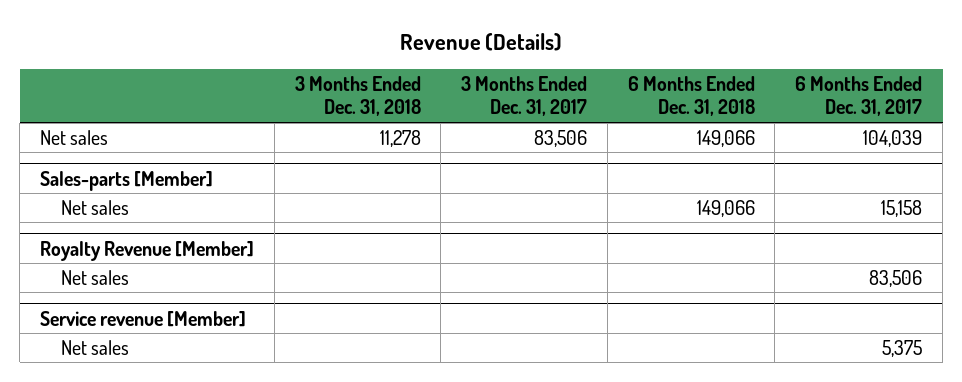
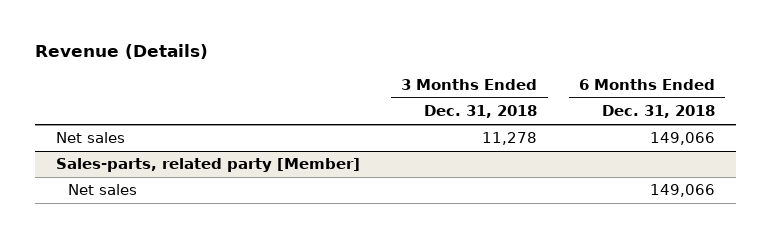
[461,75,588,117] 3 Months Ended Dec. 31, 2017 -> none
[795,75,923,117] 6 Months Ended Dec. 31, 2017 -> none
[40,170,214,191] Sales-parts [Member] -> [55,158,360,173] Sales-parts, related party [Member]
[40,240,255,261] Royalty Revenue [Member] -> none
[61,269,130,285] Net sales -> none
[40,310,247,327] Service revenue [Member] -> none
[61,339,130,355] Net sales -> none

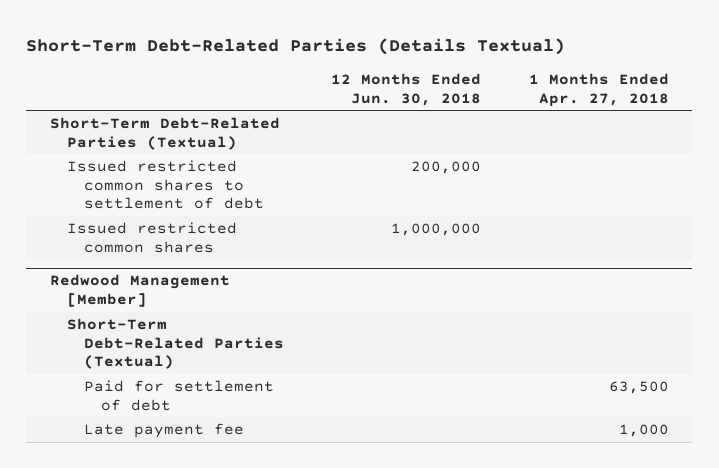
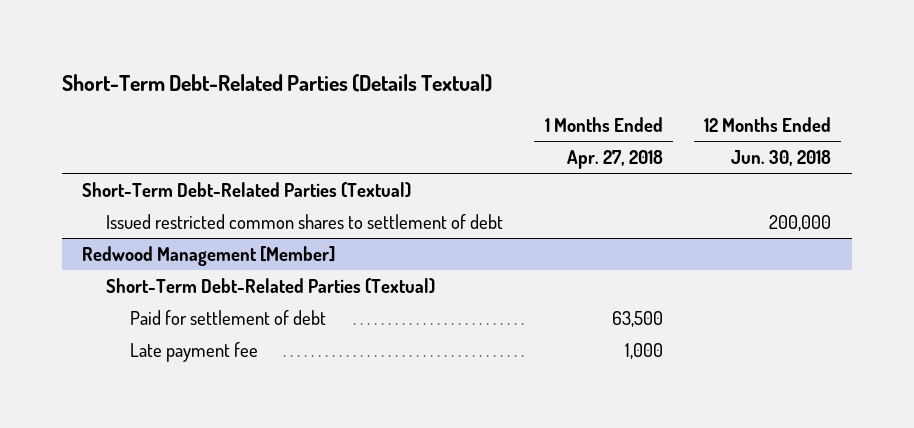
[67,222,238,253] Issued restricted common shares -> none

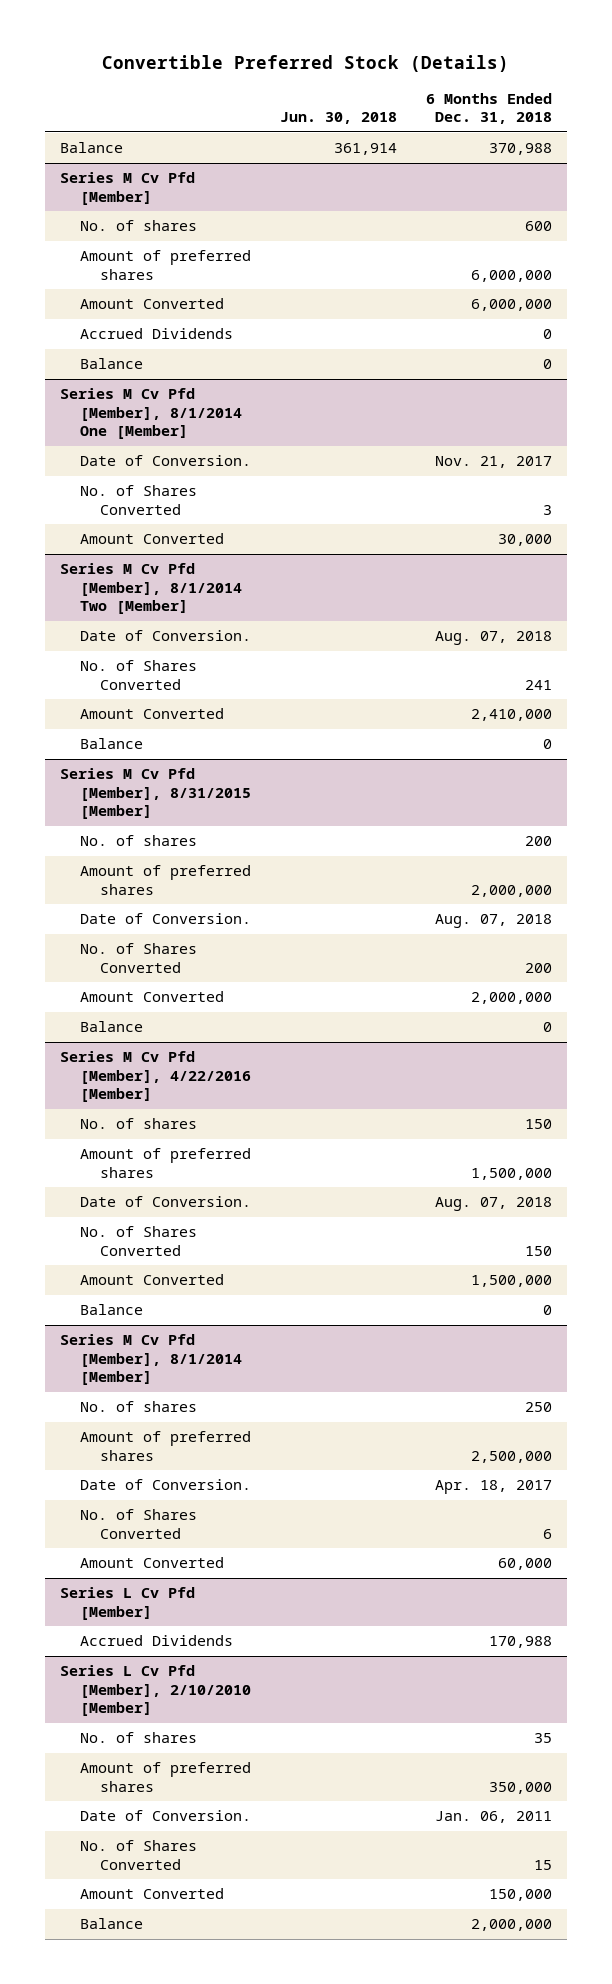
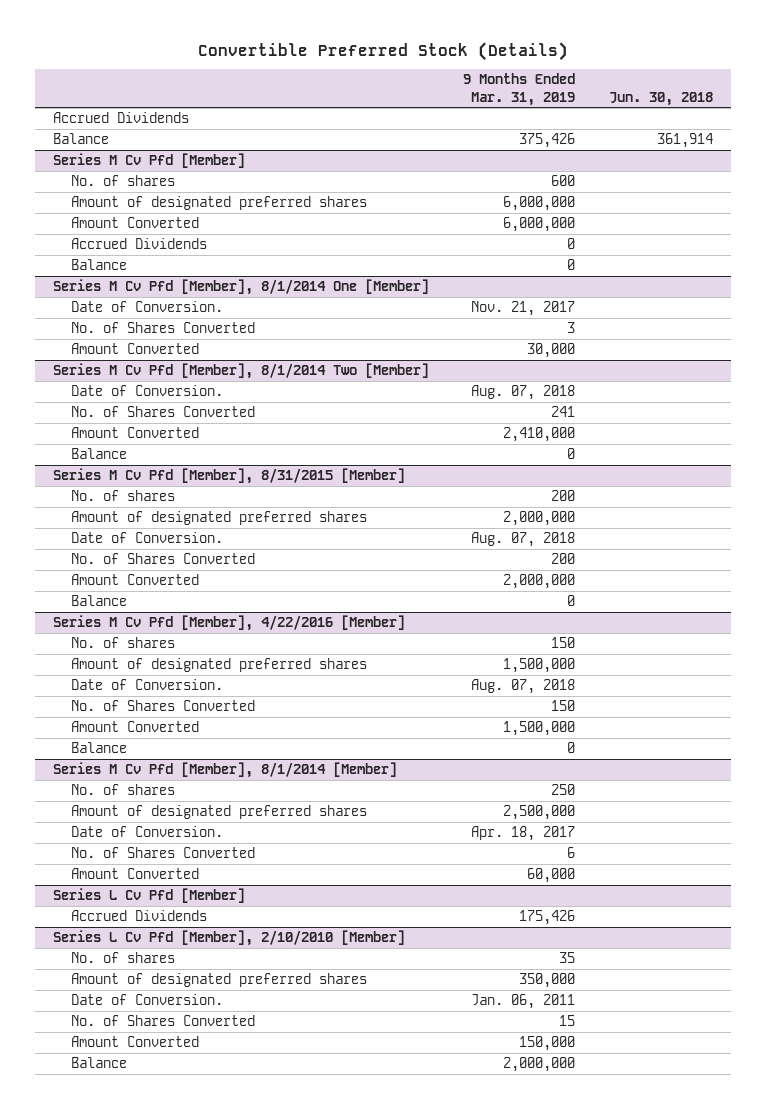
[426,92,553,125] 6 Months Ended Dec. 31, 2018 -> none
none -> [462,73,575,106] 9 Months Ended Mar. 31, 2019
none -> [52,112,189,124] Accrued Dividends
[79,250,251,280] Amount of preferred shares -> [71,196,368,211] Amount of designated preferred shares
[79,865,251,895] Amount of preferred shares -> [71,511,368,526] Amount of designated preferred shares
[79,1148,251,1178] Amount of preferred shares -> [71,658,368,673] Amount of designated preferred shares
[79,1431,251,1461] Amount of preferred shares -> [71,805,368,820] Amount of designated preferred shares
[79,1762,251,1792] Amount of preferred shares -> [71,973,368,988] Amount of designated preferred shares

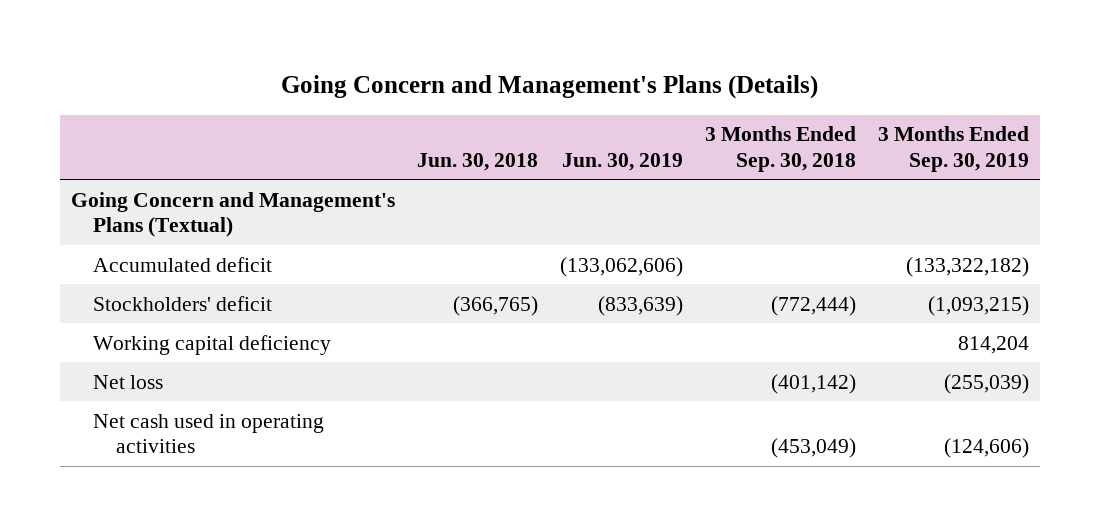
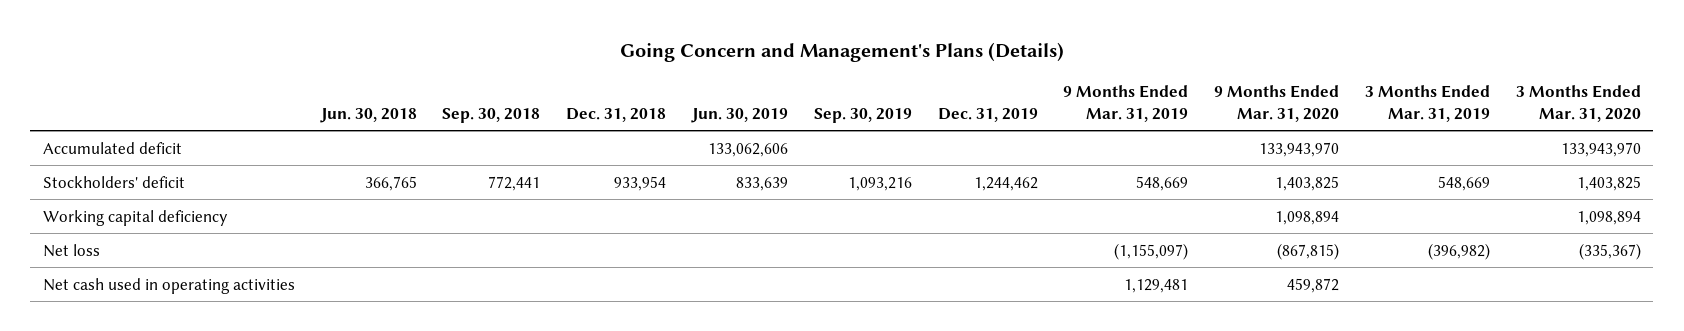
[704,126,856,172] 3 Months Ended Sep. 30, 2018 -> none
[878,126,1030,172] 3 Months Ended Sep. 30, 2019 -> none
none -> [442,107,541,123] Sep. 30, 2018
none -> [566,107,667,122] Dec. 31, 2018
none -> [813,107,912,123] Sep. 30, 2019
none -> [937,107,1038,122] Dec. 31, 2019
none -> [1063,84,1189,122] 9 Months Ended Mar. 31, 2019
none -> [1214,84,1340,122] 9 Months Ended Mar. 31, 2020
none -> [1364,84,1490,122] 3 Months Ended Mar. 31, 2019
none -> [1515,84,1641,122] 3 Months Ended Mar. 31, 2020
[70,191,395,238] Going Concern and Management's Plans (Textual) -> none
[559,256,683,277] (133,062,606) -> [708,142,789,157] 133,062,606
[452,295,538,316] (366,765) -> [364,175,417,191] 366,765
[597,295,683,316] (833,639) -> [736,176,789,191] 833,639

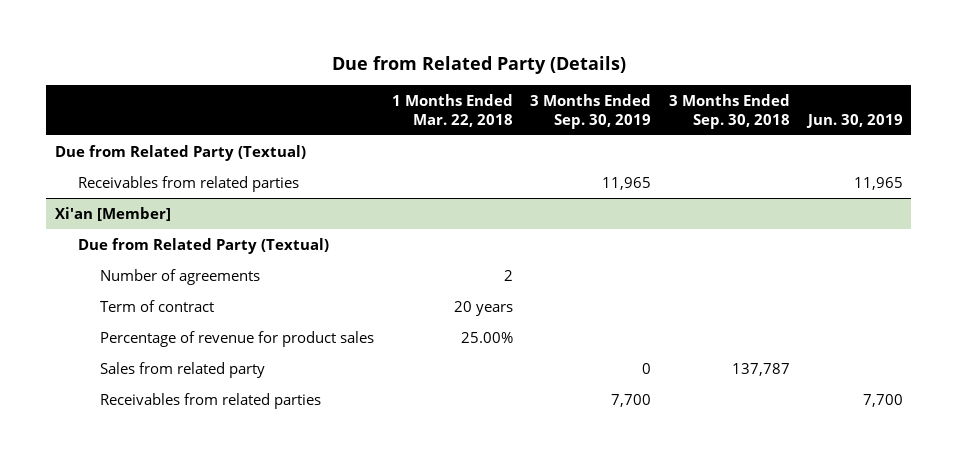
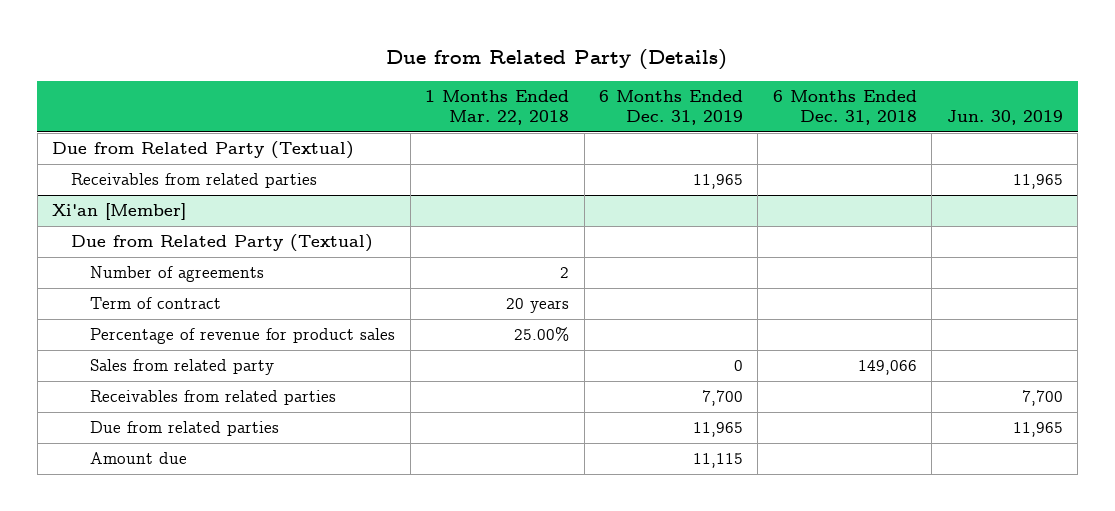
[530,93,652,129] 3 Months Ended Sep. 30, 2019 -> none
[669,93,791,129] 3 Months Ended Sep. 30, 2018 -> none
none -> [599,89,744,126] 6 Months Ended Dec. 31, 2019
none -> [772,89,917,126] 6 Months Ended Dec. 31, 2018
none -> [90,421,280,437] Due from related parties
none -> [90,452,188,465] Amount due

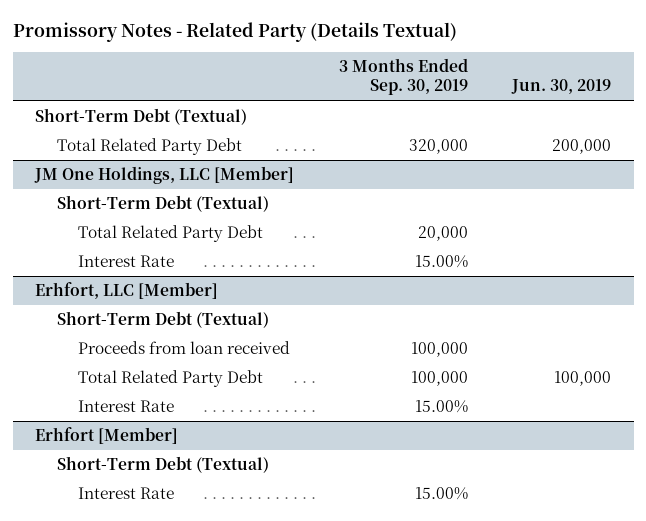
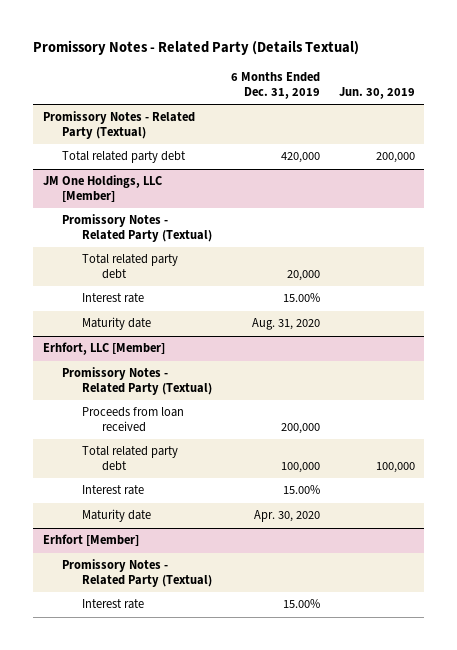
[338,58,468,96] 3 Months Ended Sep. 30, 2019 -> none
none -> [230,72,320,100] 6 Months Ended Dec. 31, 2019
[34,108,247,126] Short-Term Debt (Textual) -> none
none -> [42,111,195,140] Promissory Notes - Related Party (Textual)
[56,138,242,156] Total Related Party Debt -> [62,151,187,164] Total related party debt
[56,195,269,213] Short-Term Debt (Textual) -> none
none -> [62,214,213,243] Promissory Notes - Related Party (Textual)
[78,225,264,243] Total Related Party Debt -> [82,254,179,280] Total related party debt
[78,255,175,268] Interest Rate -> [82,293,145,304] Interest rate
none -> [82,317,152,331] Maturity date
[56,311,269,329] Short-Term Debt (Textual) -> none
none -> [62,367,213,396] Promissory Notes - Related Party (Textual)
[78,370,264,388] Total Related Party Debt -> [82,446,179,472] Total related party debt
[78,400,175,413] Interest Rate -> [82,485,145,496] Interest rate
none -> [82,509,152,523] Maturity date
[56,456,269,474] Short-Term Debt (Textual) -> none
none -> [62,559,213,588] Promissory Notes - Related Party (Textual)
[78,487,175,500] Interest Rate -> [82,599,145,610] Interest rate

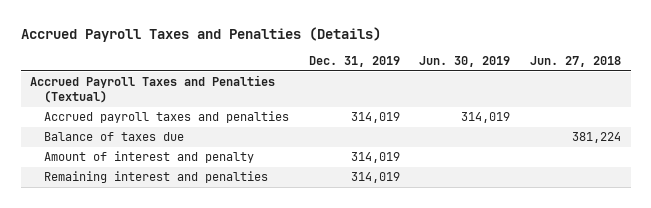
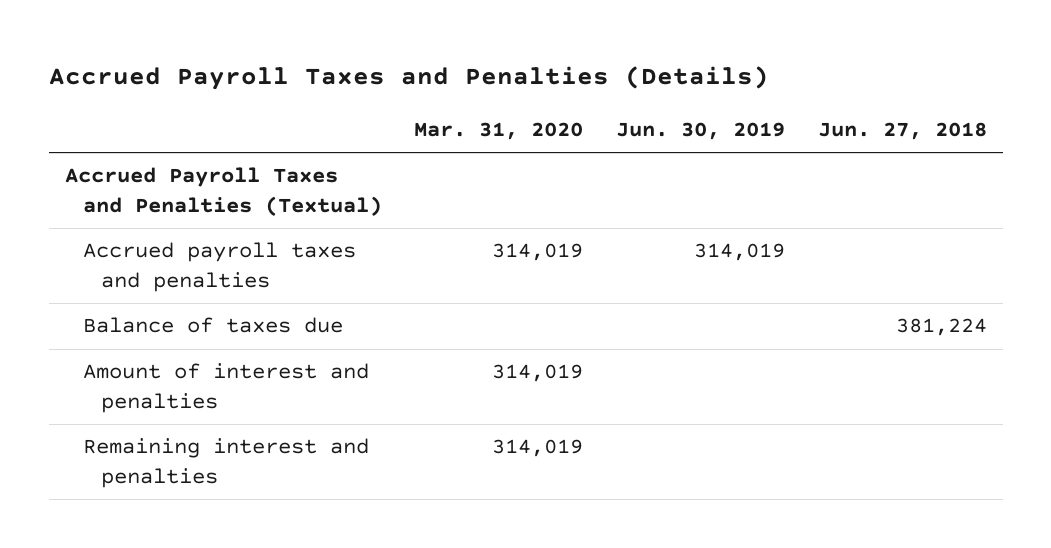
[308,56,400,68] Dec. 31, 2019 -> none
none -> [414,122,584,141] Mar. 31, 2020
[44,151,255,164] Amount of interest and penalty -> [82,363,369,413] Amount of interest and penalties

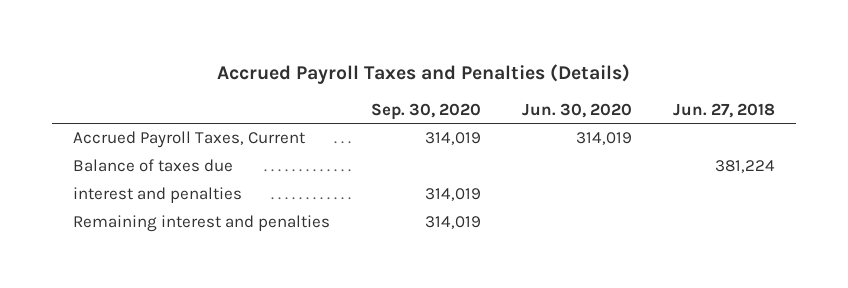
[414,122,584,141] Mar. 31, 2020 -> none
[615,122,785,141] Jun. 30, 2019 -> none
none -> [371,103,482,121] Sep. 30, 2020
none -> [522,103,633,119] Jun. 30, 2020
[64,167,382,216] Accrued Payroll Taxes and Penalties (Textual) -> none
[82,242,356,292] Accrued payroll taxes and penalties -> [72,131,305,149] Accrued Payroll Taxes, Current
[82,363,369,413] Amount of interest and penalties -> [72,187,242,204] interest and penalties

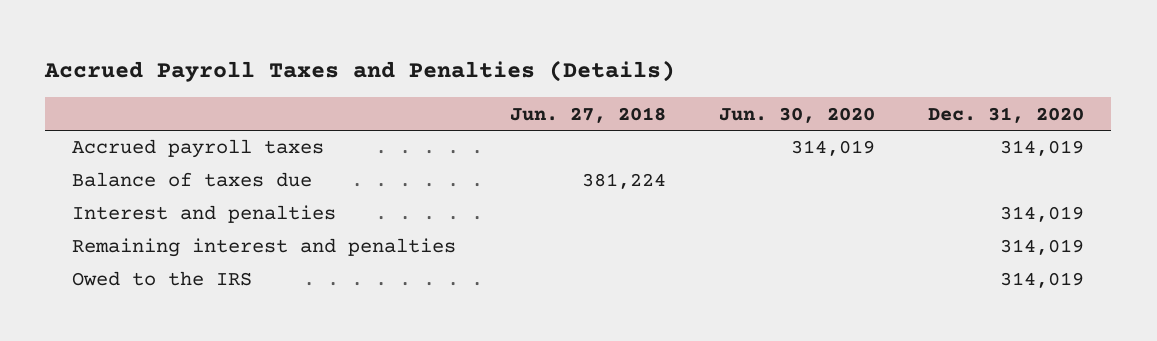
[371,103,482,121] Sep. 30, 2020 -> none
none -> [928,106,1085,123] Dec. 31, 2020
[72,131,305,149] Accrued Payroll Taxes, Current -> [72,139,325,159] Accrued payroll taxes
[72,187,242,204] interest and penalties -> [72,205,337,224] Interest and penalties
none -> [72,271,253,287] Owed to the IRS

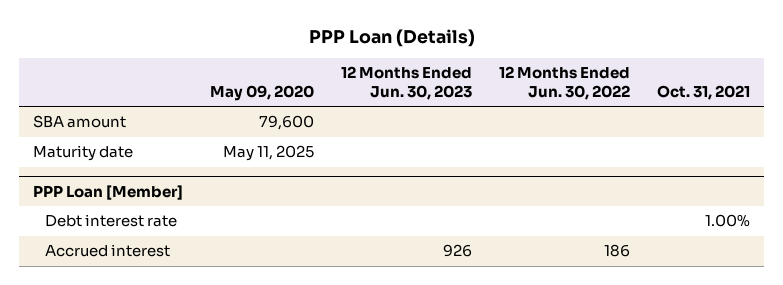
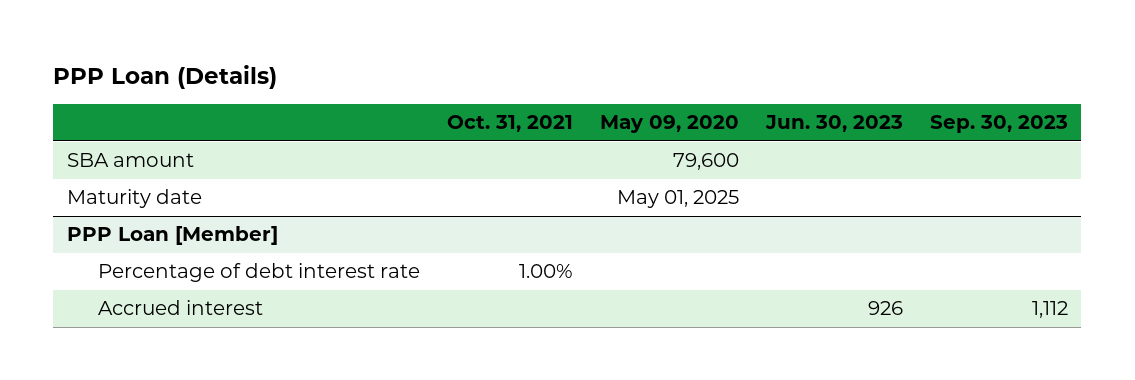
[341,66,473,100] 12 Months Ended Jun. 30, 2023 -> none
[499,66,631,100] 12 Months Ended Jun. 30, 2022 -> none
none -> [764,115,903,133] Jun. 30, 2023
none -> [929,115,1068,134] Sep. 30, 2023
[223,145,315,162] May 11, 2025 -> [617,190,740,209] May 01, 2025
[44,214,177,228] Debt interest rate -> [98,263,421,283] Percentage of debt interest rate

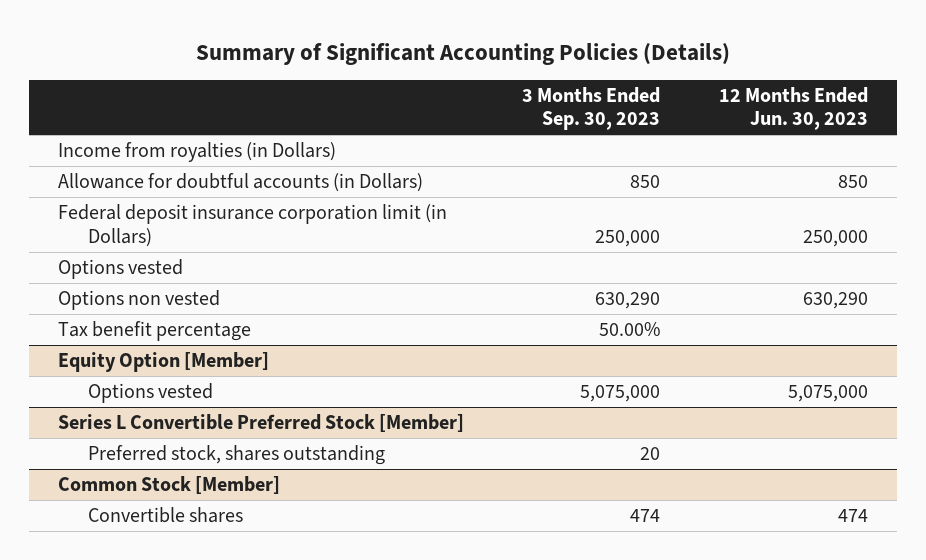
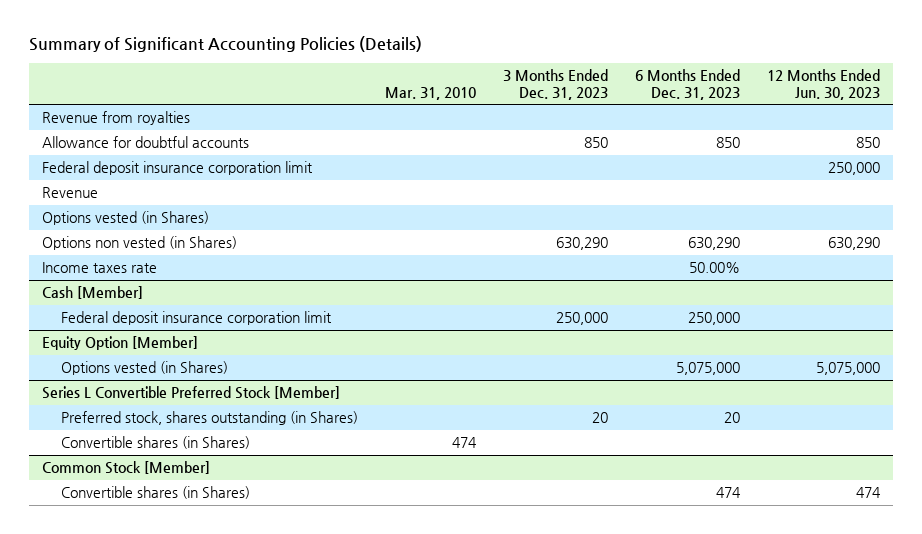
[522,87,661,131] 3 Months Ended Sep. 30, 2023 -> none
none -> [384,86,476,100] Mar. 31, 2010
none -> [502,68,608,100] 3 Months Ended Dec. 31, 2023
none -> [634,68,740,100] 6 Months Ended Dec. 31, 2023
[58,142,337,163] Income from royalties (in Dollars) -> [42,111,191,126] Revenue from royalties
[58,173,424,193] Allowance for doubtful accounts (in Dollars) -> [42,136,250,149] Allowance for doubtful accounts
[58,204,448,247] Federal deposit insurance corporation limit (in Dollars) -> [42,161,314,176] Federal deposit insurance corporation limit
none -> [42,187,99,199] Revenue
[58,259,184,280] Options vested -> [42,211,210,226] Options vested (in Shares)
[58,290,221,311] Options non vested -> [42,236,238,251] Options non vested (in Shares)
[58,321,252,342] Tax benefit percentage -> [42,262,158,274] Income taxes rate
none -> [42,286,144,300] Cash [Member]
none -> [60,311,332,326] Federal deposit insurance corporation limit
[88,383,214,404] Options vested -> [60,361,228,376] Options vested (in Shares)
[88,445,386,466] Preferred stock, shares outstanding -> [60,411,358,426] Preferred stock, shares outstanding (in Shares)
none -> [60,436,250,450] Convertible shares (in Shares)
[88,507,244,524] Convertible shares -> [60,486,250,500] Convertible shares (in Shares)

